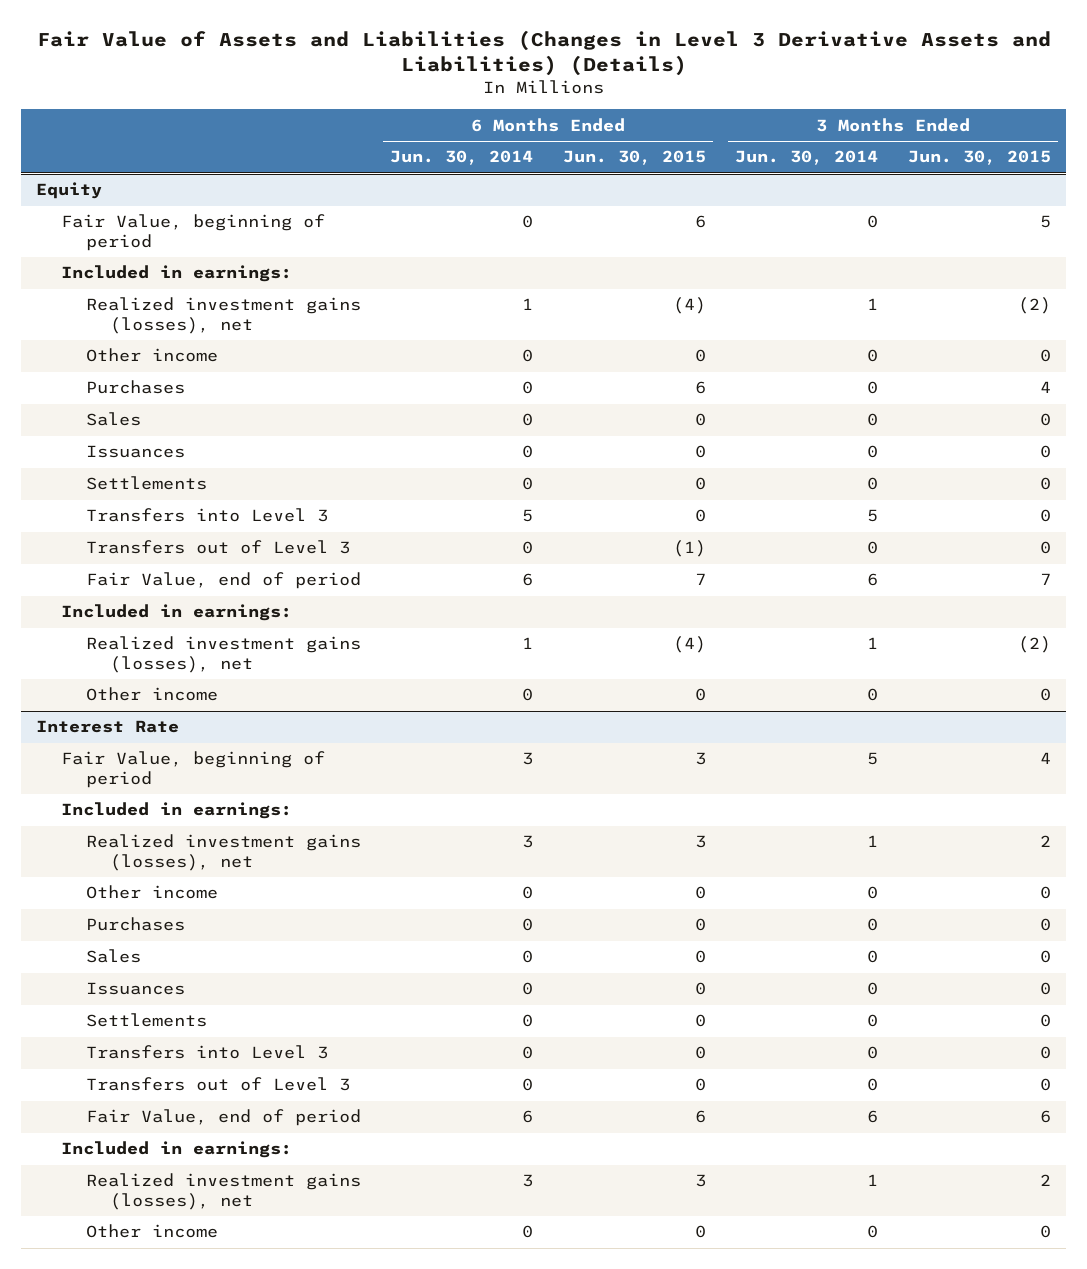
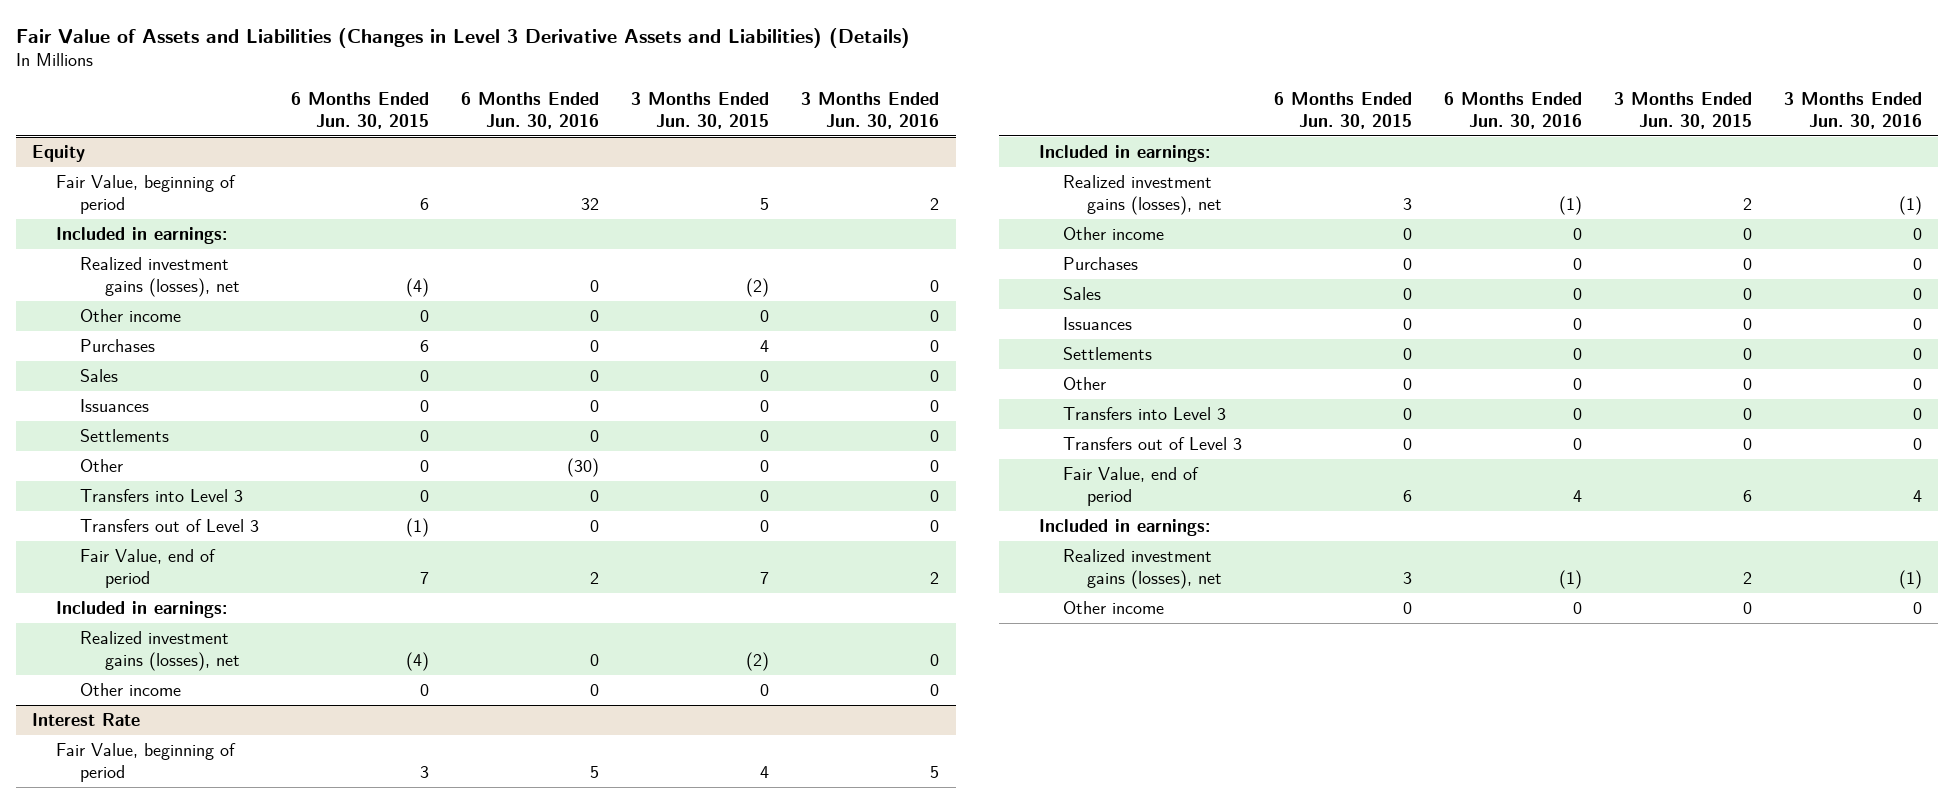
[390,150,534,166] Jun. 30, 2014 -> none
[735,150,879,166] Jun. 30, 2014 -> none
none -> [461,91,600,129] 6 Months Ended Jun. 30, 2016
none -> [801,91,940,129] 3 Months Ended Jun. 30, 2016
none -> [80,459,124,473] Other
none -> [1063,377,1107,391] Other

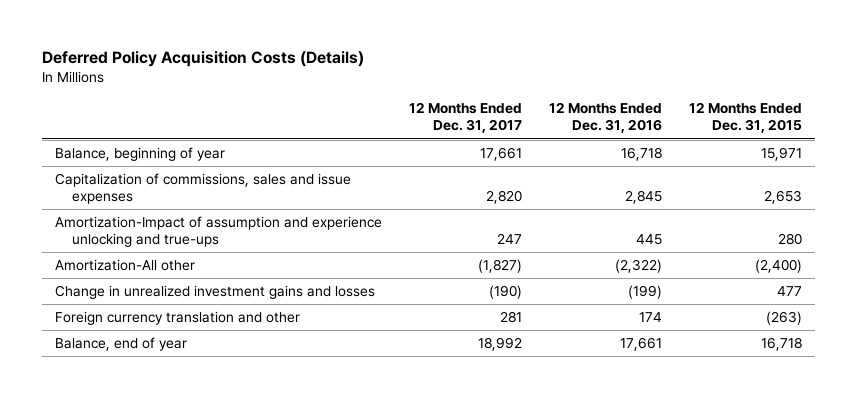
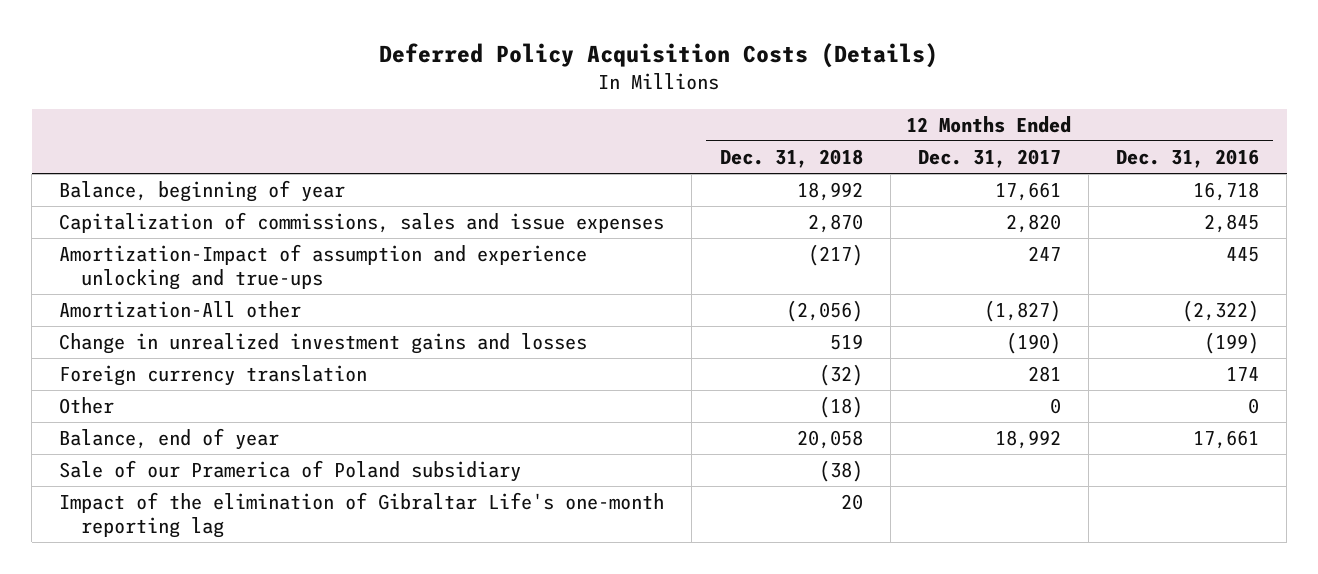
[688,102,802,134] 12 Months Ended Dec. 31, 2015 -> none
none -> [719,148,863,168] Dec. 31, 2018
[54,311,300,326] Foreign currency translation and other -> [59,364,368,386] Foreign currency translation
none -> [59,396,115,414] Other
none -> [59,459,522,482] Sale of our Pramerica of Poland subsidiary
none -> [59,491,665,538] Impact of the elimination of Gibraltar Life's one-month reporting lag

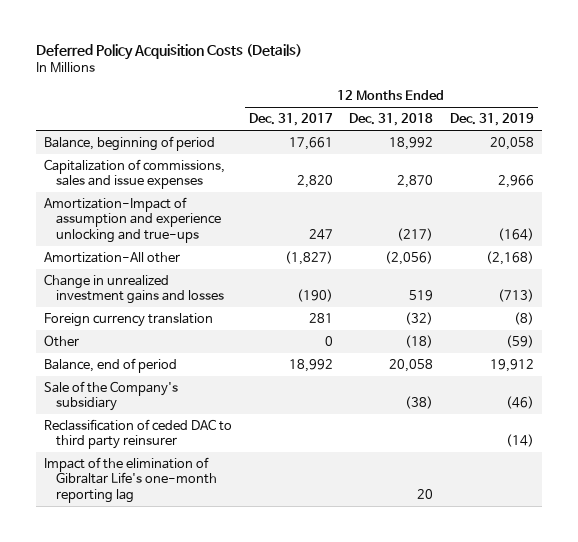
[1116,148,1260,168] Dec. 31, 2016 -> none
none -> [449,113,534,127] Dec. 31, 2019
[59,179,346,202] Balance, beginning of year -> [44,135,216,151] Balance, beginning of period
[59,427,280,450] Balance, end of year -> [44,357,178,373] Balance, end of period
[59,459,522,482] Sale of our Pramerica of Poland subsidiary -> [44,380,179,412] Sale of the Company's subsidiary
none -> [44,418,233,450] Reclassification of ceded DAC to third party reinsurer

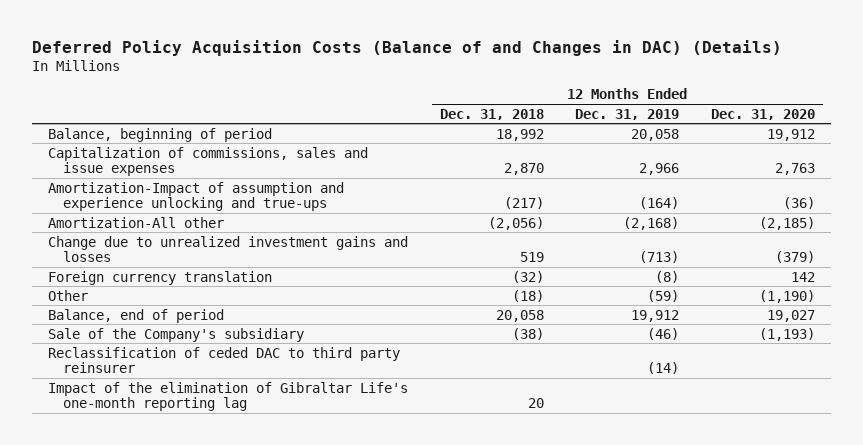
[35,44,302,61] Deferred Policy Acquisition Costs (Details) -> [31,39,782,56] Deferred Policy Acquisition Costs (Balance of and Changes in DAC) (Details)
[248,113,333,127] Dec. 31, 2017 -> none
none -> [711,108,816,120] Dec. 31, 2020
[44,273,225,305] Change in unrealized investment gains and losses -> [47,235,408,263] Change due to unrealized investment gains and losses

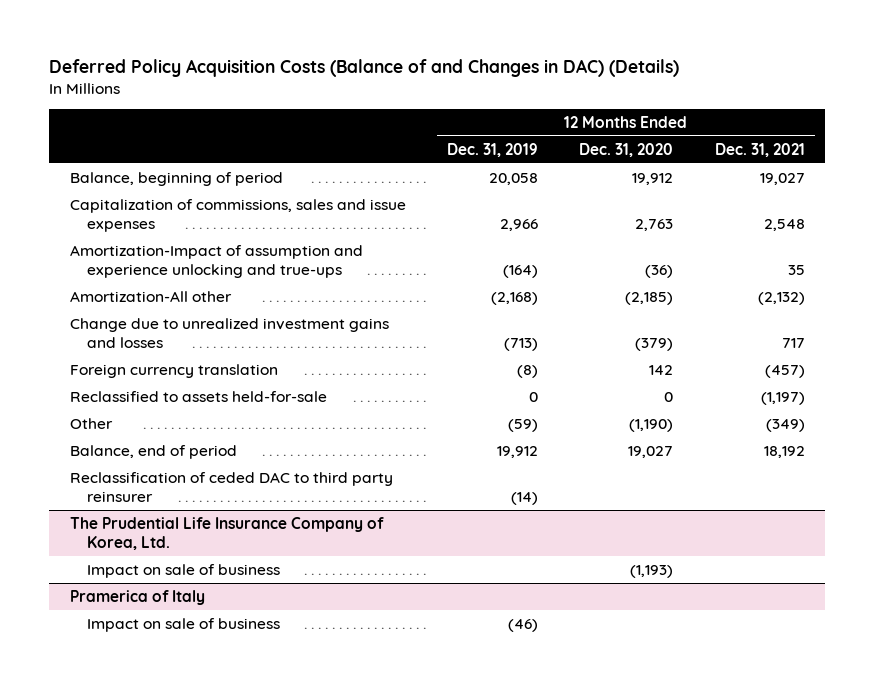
[439,108,544,120] Dec. 31, 2018 -> none
none -> [714,142,805,157] Dec. 31, 2021
none -> [69,390,327,402] Reclassified to assets held-for-sale
[47,327,304,342] Sale of the Company's subsidiary -> none
[47,381,408,412] Impact of the elimination of Gibraltar Life's one-month reporting lag -> none
none -> [69,516,384,550] The Prudential Life Insurance Company of Korea, Ltd.
none -> [86,563,280,578] Impact on sale of business
none -> [69,589,205,605] Pramerica of Italy
none -> [86,617,280,632] Impact on sale of business

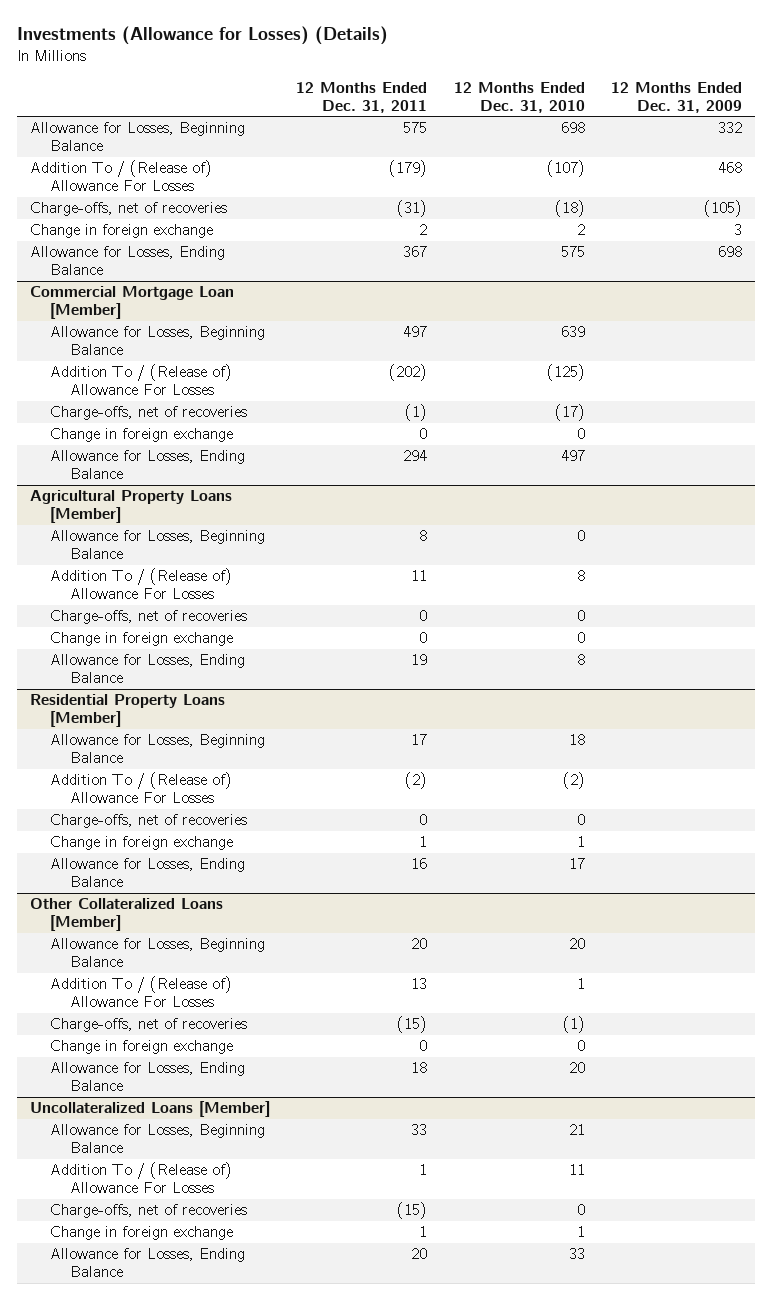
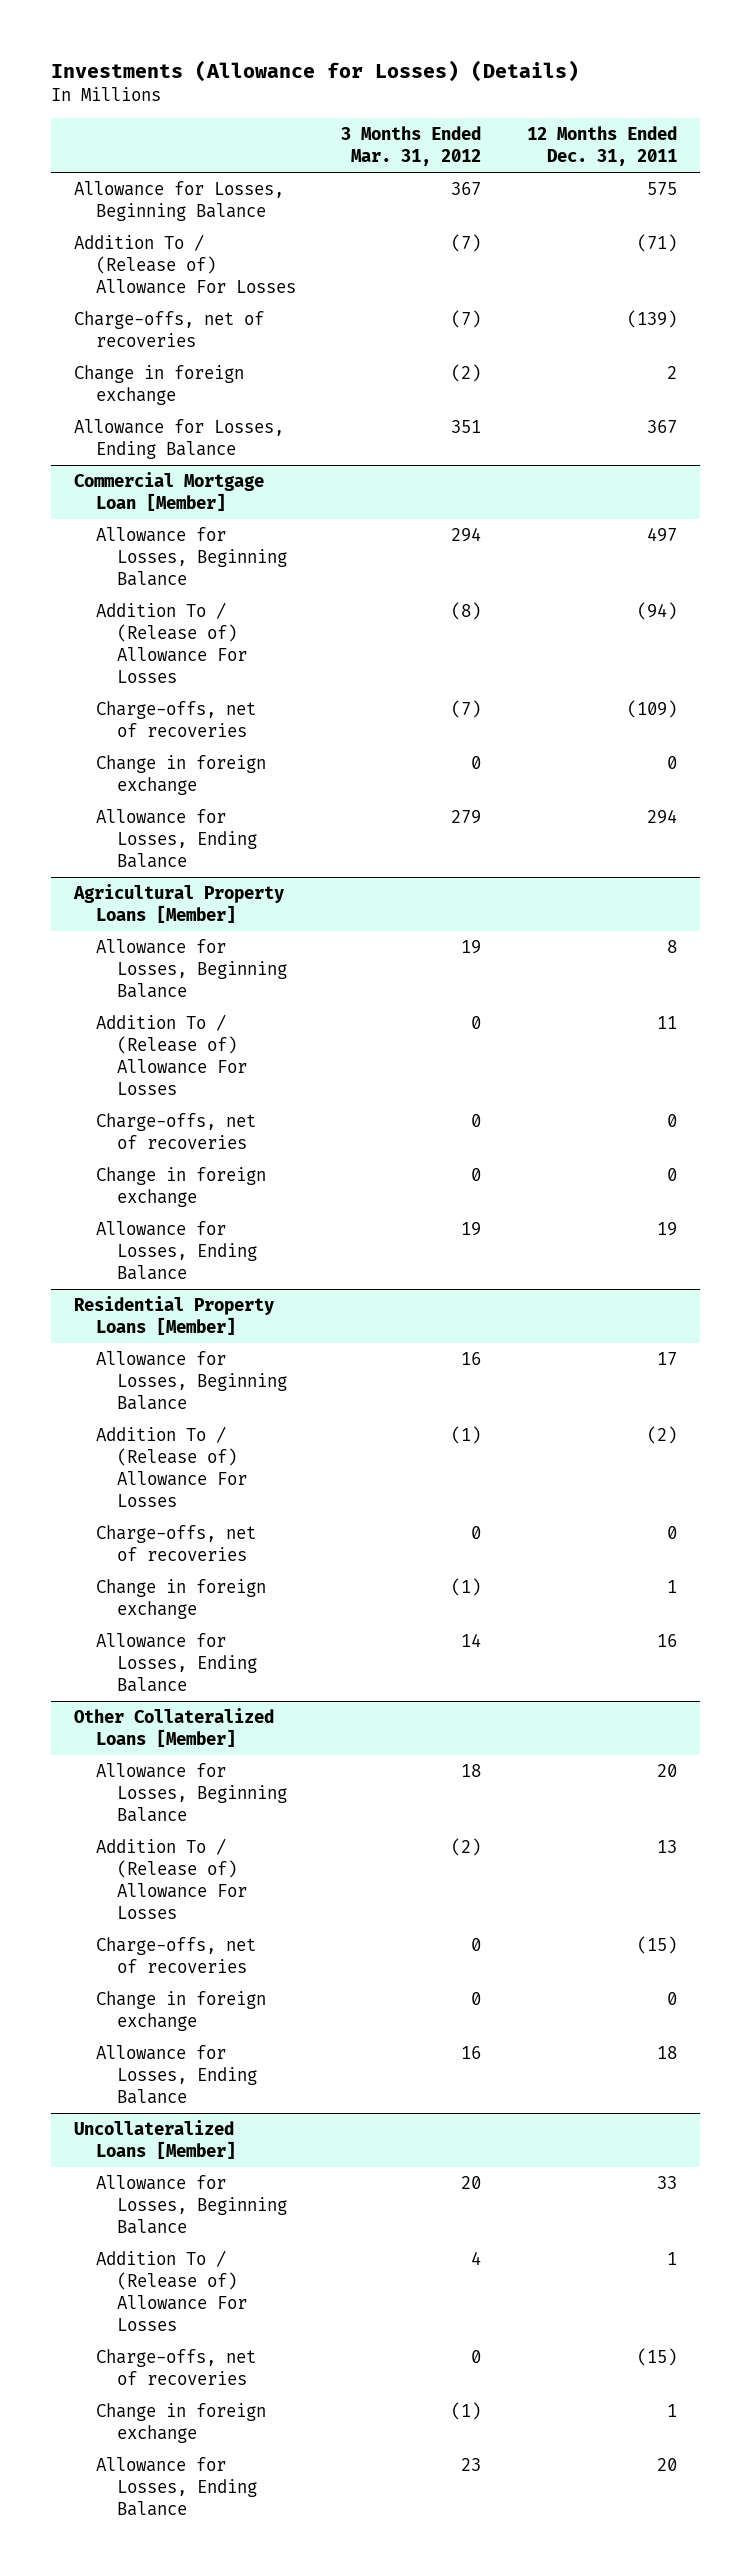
[453,81,585,113] 12 Months Ended Dec. 31, 2010 -> none
[611,81,743,113] 12 Months Ended Dec. 31, 2009 -> none
none -> [341,125,482,167] 3 Months Ended Mar. 31, 2012
[389,160,428,178] (179) -> [637,234,678,253] (71)
[397,200,428,218] (31) -> [627,310,678,329] (139)
[389,364,428,382] (202) -> [637,602,678,621] (94)
[405,404,428,422] (1) -> [627,700,678,719] (109)

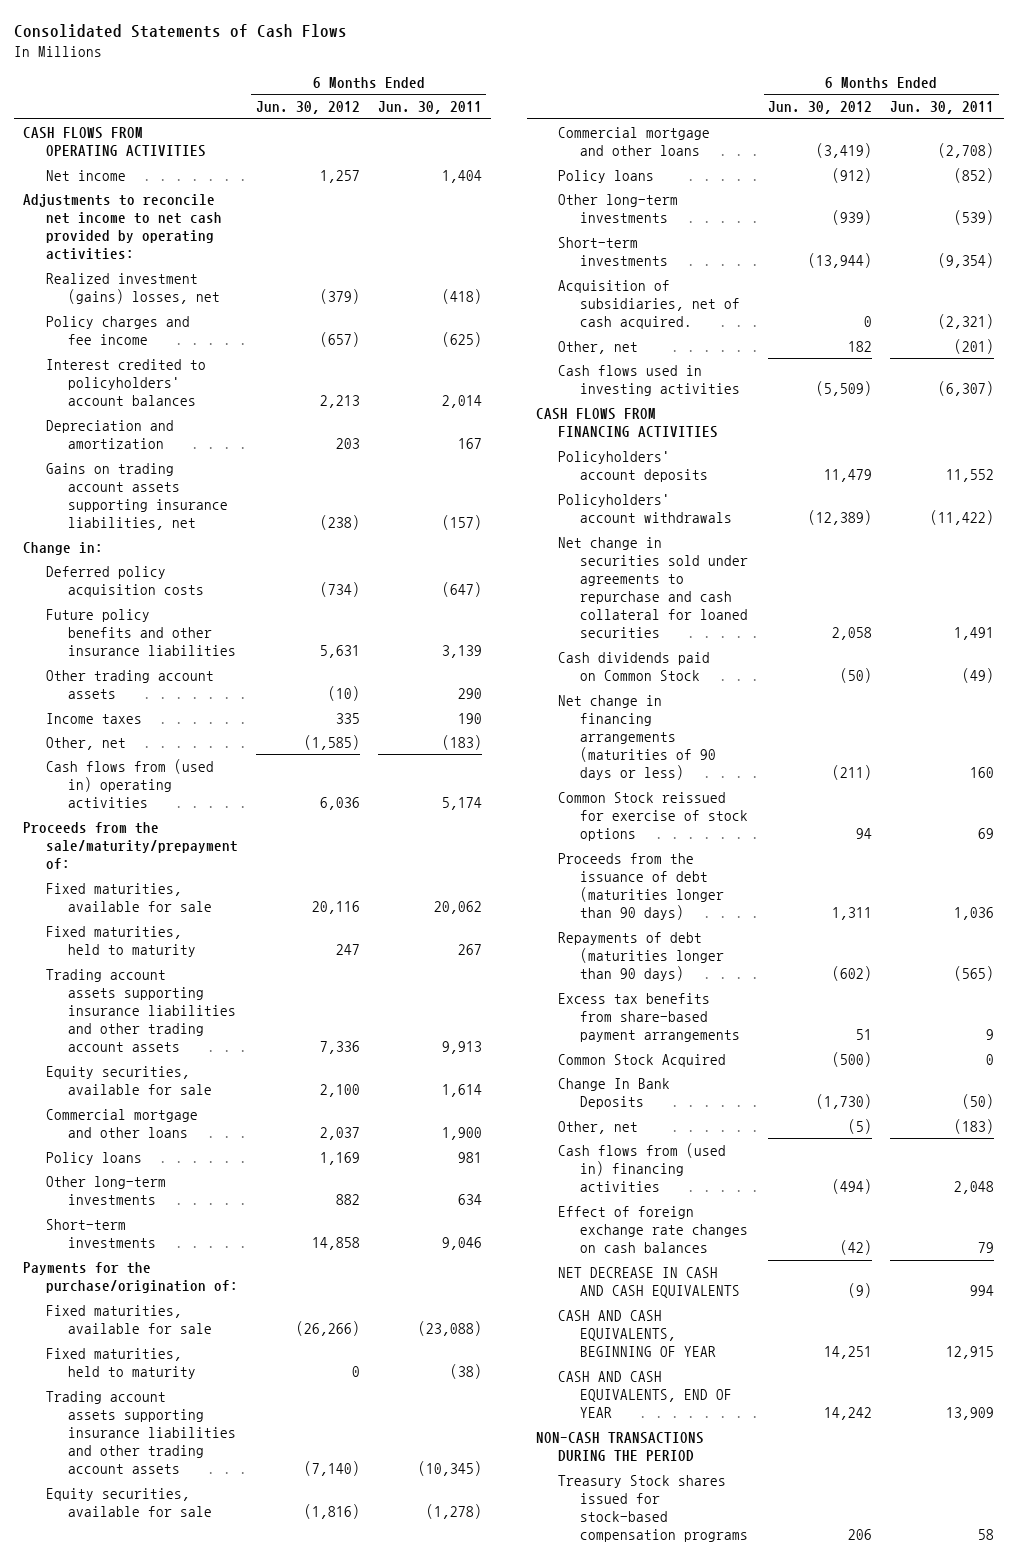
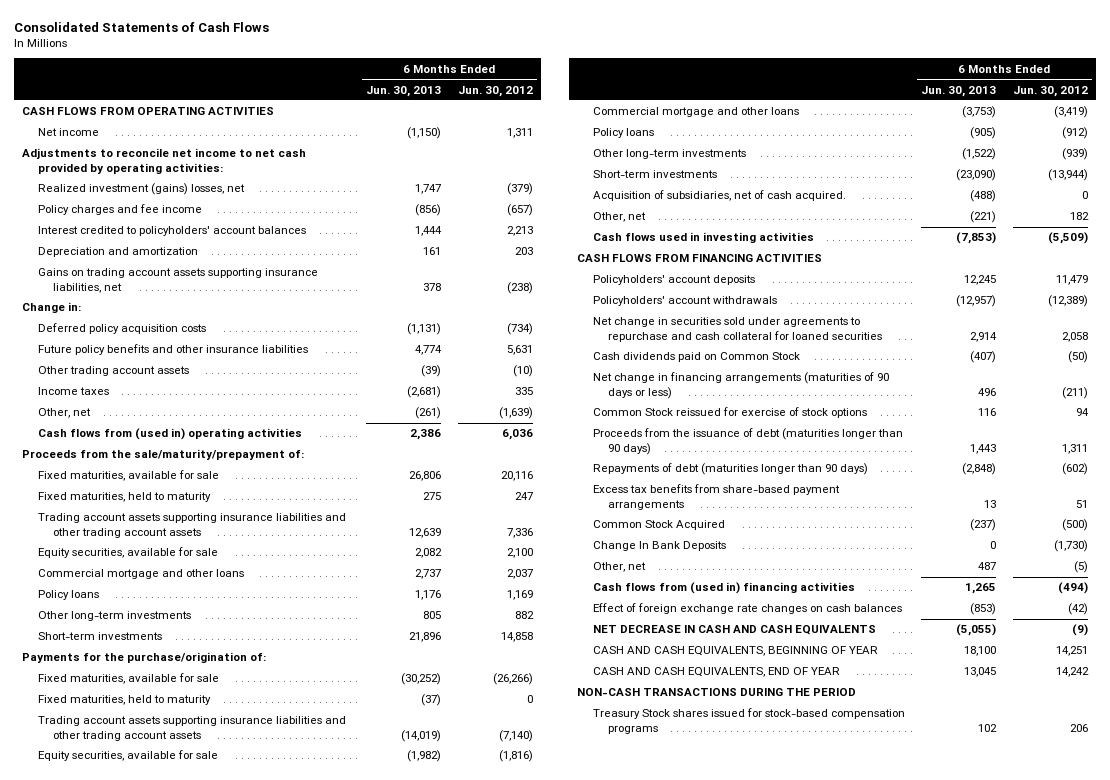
[377,101,482,115] Jun. 30, 2011 -> none
none -> [366,85,442,97] Jun. 30, 2013
[319,169,360,183] 1,257 -> [506,128,533,139] 1,311
[303,734,360,750] (1,585) -> [498,407,533,420] (1,639)

